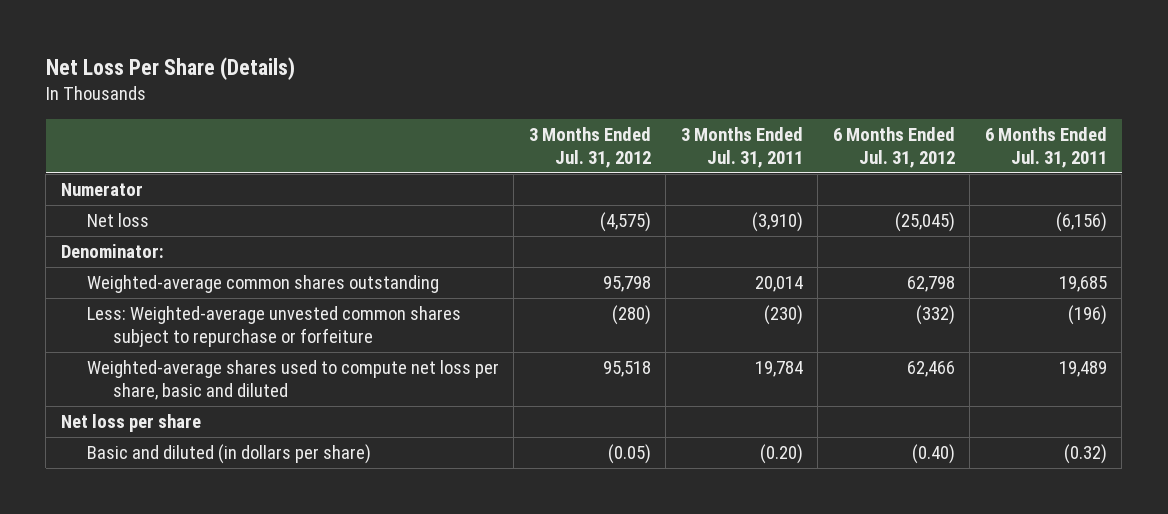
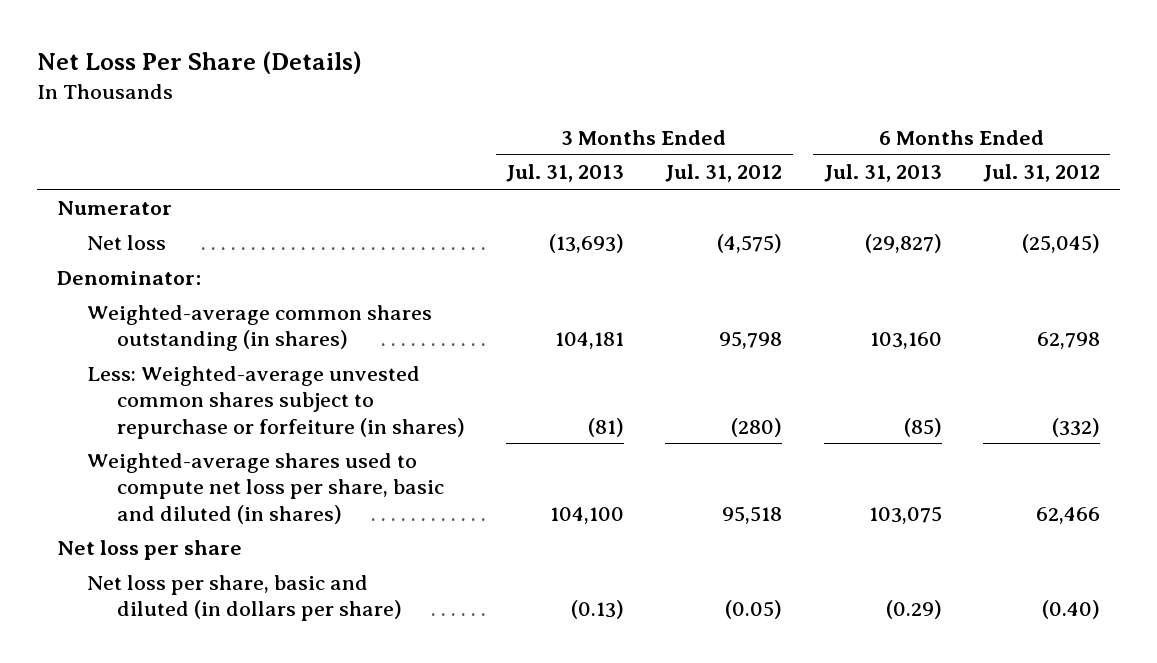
[680,126,803,168] 3 Months Ended Jul. 31, 2011 -> none
[984,126,1107,168] 6 Months Ended Jul. 31, 2011 -> none
none -> [506,164,625,183] Jul. 31, 2013
none -> [823,164,942,183] Jul. 31, 2013
[86,275,439,294] Weighted-average common shares outstanding -> [87,304,433,352] Weighted-average common shares outstanding (in shares)
[86,306,461,348] Less: Weighted-average unvested common shares subject to repurchase or forfeiture -> [87,365,466,439] Less: Weighted-average unvested common shares subject to repurchase or forfeiture (in shares)
[86,360,499,401] Weighted-average shares used to compute net loss per share, basic and diluted -> [87,452,445,524] Weighted-average shares used to compute net loss per share, basic and diluted (in shares)
[86,444,371,465] Basic and diluted (in dollars per share) -> [87,574,403,622] Net loss per share, basic and diluted (in dollars per share)

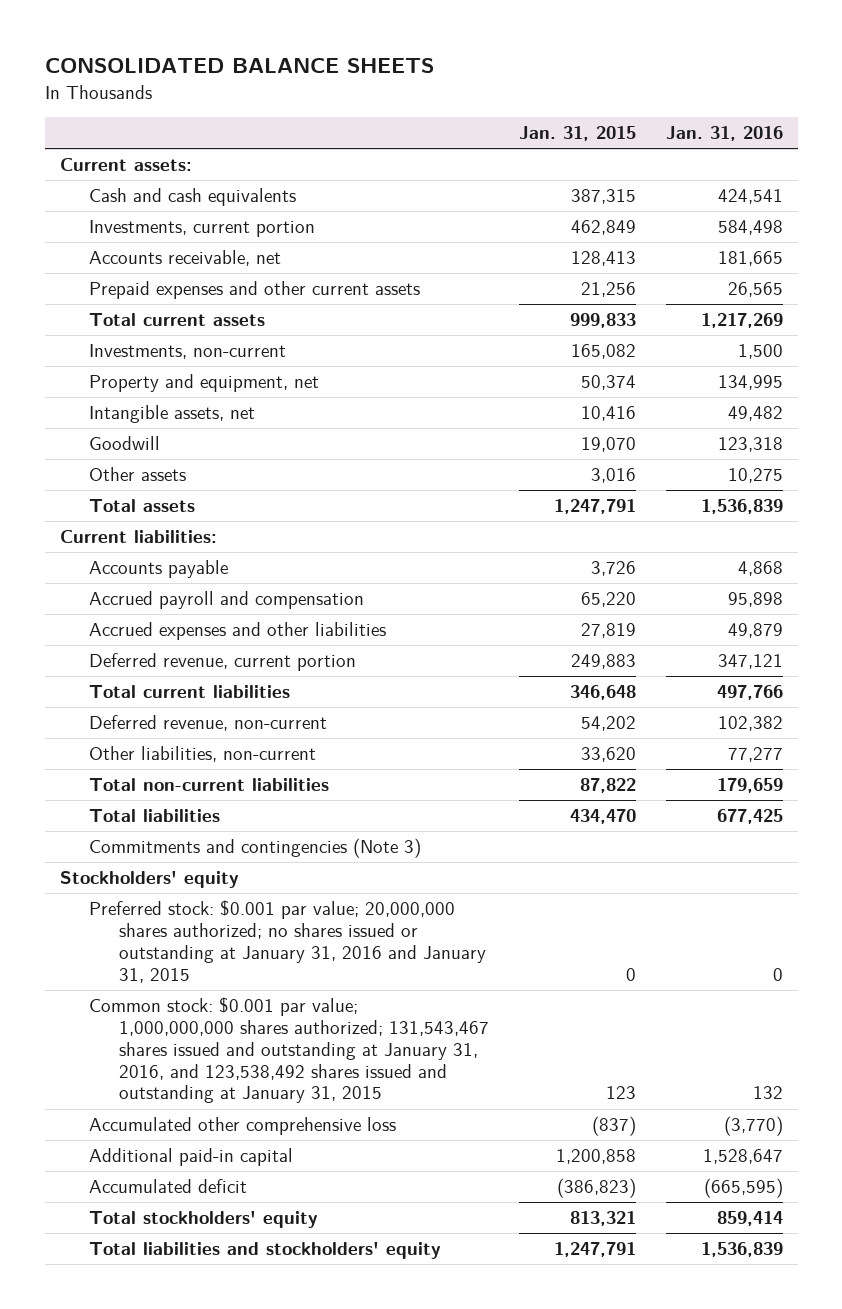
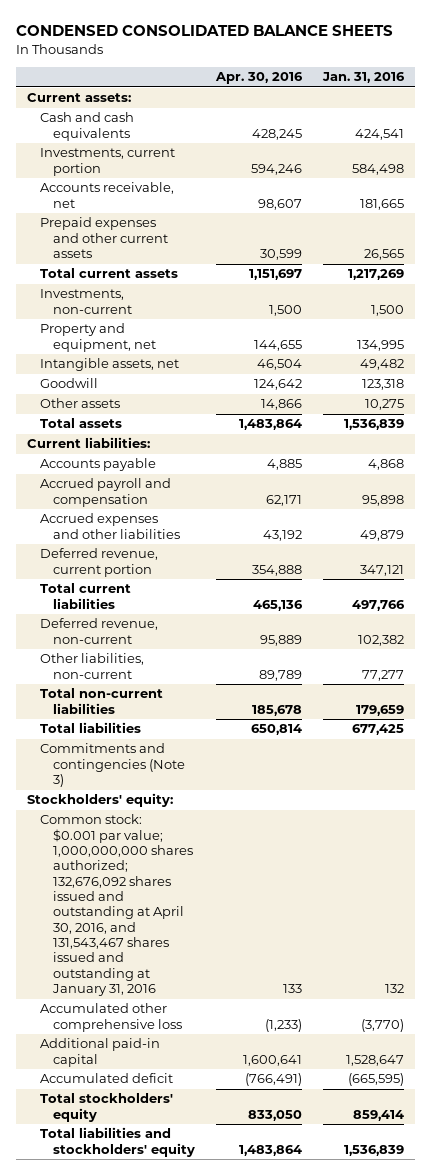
[44,58,434,74] CONSOLIDATED BALANCE SHEETS -> [16,25,394,37] CONDENSED CONSOLIDATED BALANCE SHEETS
[518,126,636,142] Jan. 31, 2015 -> none
none -> [214,72,303,85] Apr. 30, 2016
[89,900,486,983] Preferred stock: $0.001 par value; 20,000,000 shares authorized; no shares issued or outstanding at January 31, 2016 and January 31, 2015 -> none
[59,871,239,889] Stockholders' equity -> [26,793,173,808] Stockholders' equity:
[89,997,489,1104] Common stock: $0.001 par value; 1,000,000,000 shares authorized; 131,543,467 shares issued and outstanding at January 31, 2016, and 123,538,492 shares issued and outstanding at January 31, 2015 -> [39,814,193,997] Common stock: $0.001 par value; 1,000,000,000 shares authorized; 132,676,092 shares issued and outstanding at April 30, 2016, and 131,543,467 shares issued and outstanding at January 31, 2016

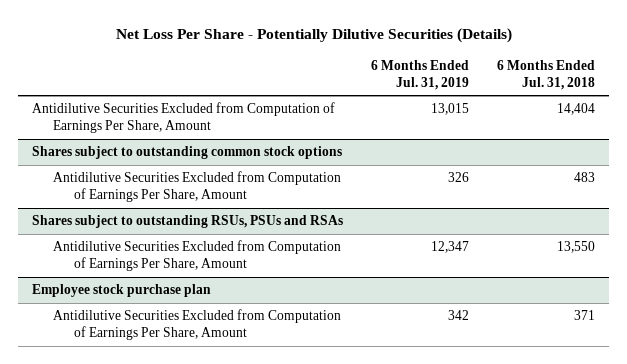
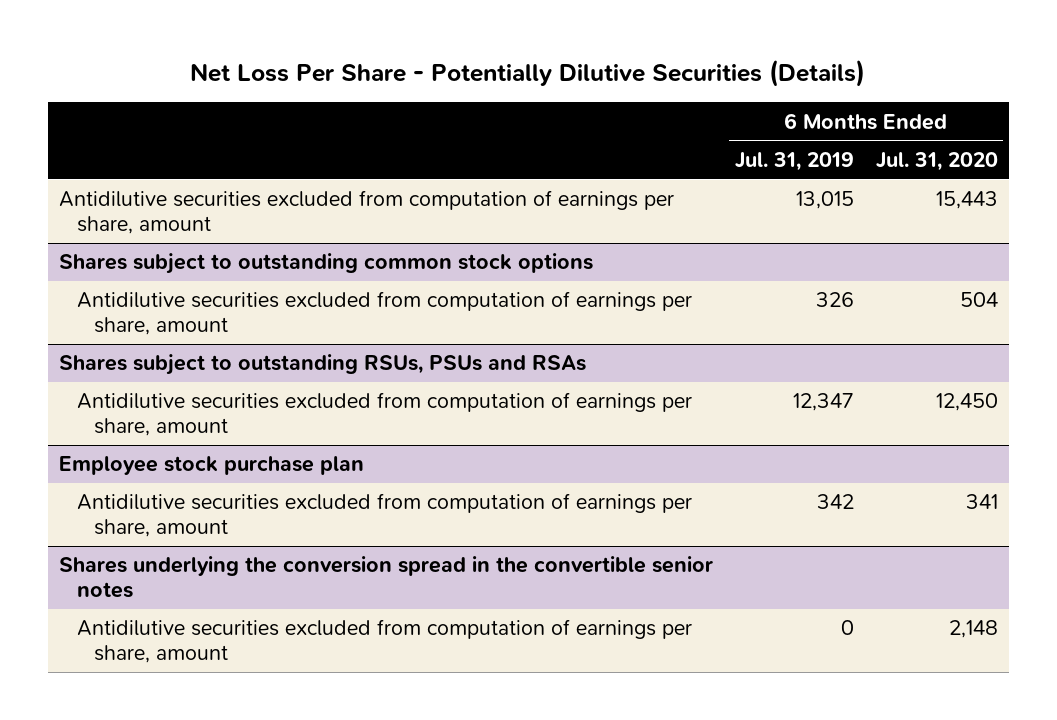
[496,59,595,90] 6 Months Ended Jul. 31, 2018 -> none
none -> [875,151,998,171] Jul. 31, 2020
[32,102,336,134] Antidilutive Securities Excluded from Computation of Earnings Per Share, Amount -> [58,190,674,234] Antidilutive securities excluded from computation of earnings per share, amount
[53,171,342,203] Antidilutive Securities Excluded from Computation of Earnings Per Share, Amount -> [76,291,692,335] Antidilutive securities excluded from computation of earnings per share, amount
[53,240,342,272] Antidilutive Securities Excluded from Computation of Earnings Per Share, Amount -> [76,392,692,436] Antidilutive securities excluded from computation of earnings per share, amount
[53,309,342,341] Antidilutive Securities Excluded from Computation of Earnings Per Share, Amount -> [76,493,692,537] Antidilutive securities excluded from computation of earnings per share, amount
none -> [58,556,713,598] Shares underlying the conversion spread in the convertible senior notes
none -> [76,619,692,663] Antidilutive securities excluded from computation of earnings per share, amount

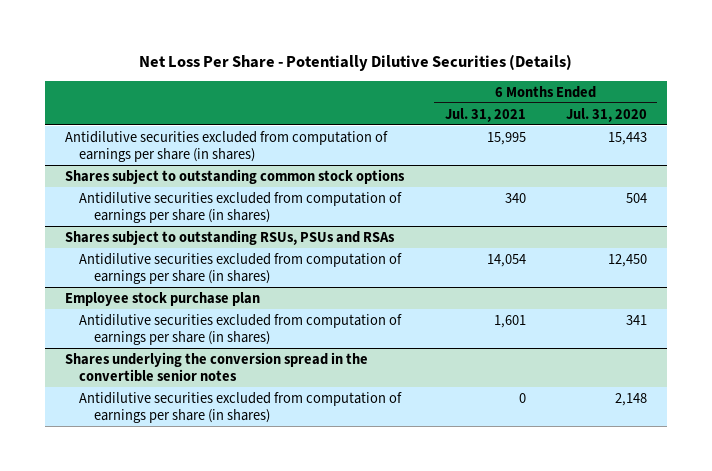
[734,151,854,171] Jul. 31, 2019 -> none
none -> [444,107,526,122] Jul. 31, 2021
[58,190,674,234] Antidilutive securities excluded from computation of earnings per share, amount -> [65,130,389,162] Antidilutive securities excluded from computation of earnings per share (in shares)
[76,291,692,335] Antidilutive securities excluded from computation of earnings per share, amount -> [79,191,403,223] Antidilutive securities excluded from computation of earnings per share (in shares)
[76,392,692,436] Antidilutive securities excluded from computation of earnings per share, amount -> [79,252,403,284] Antidilutive securities excluded from computation of earnings per share (in shares)
[76,493,692,537] Antidilutive securities excluded from computation of earnings per share, amount -> [79,313,403,345] Antidilutive securities excluded from computation of earnings per share (in shares)
[76,619,692,663] Antidilutive securities excluded from computation of earnings per share, amount -> [79,391,403,423] Antidilutive securities excluded from computation of earnings per share (in shares)

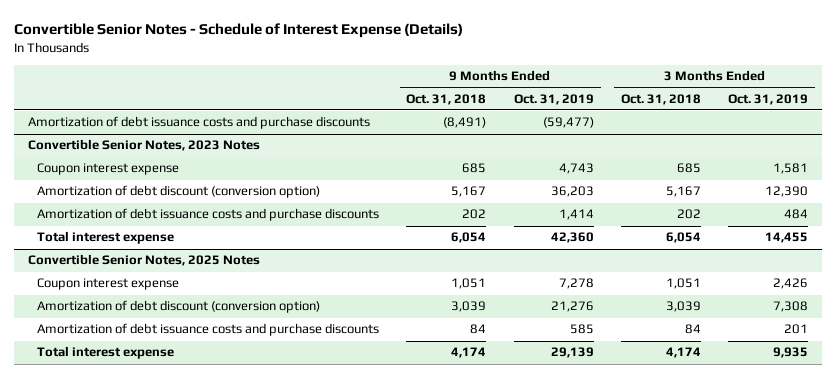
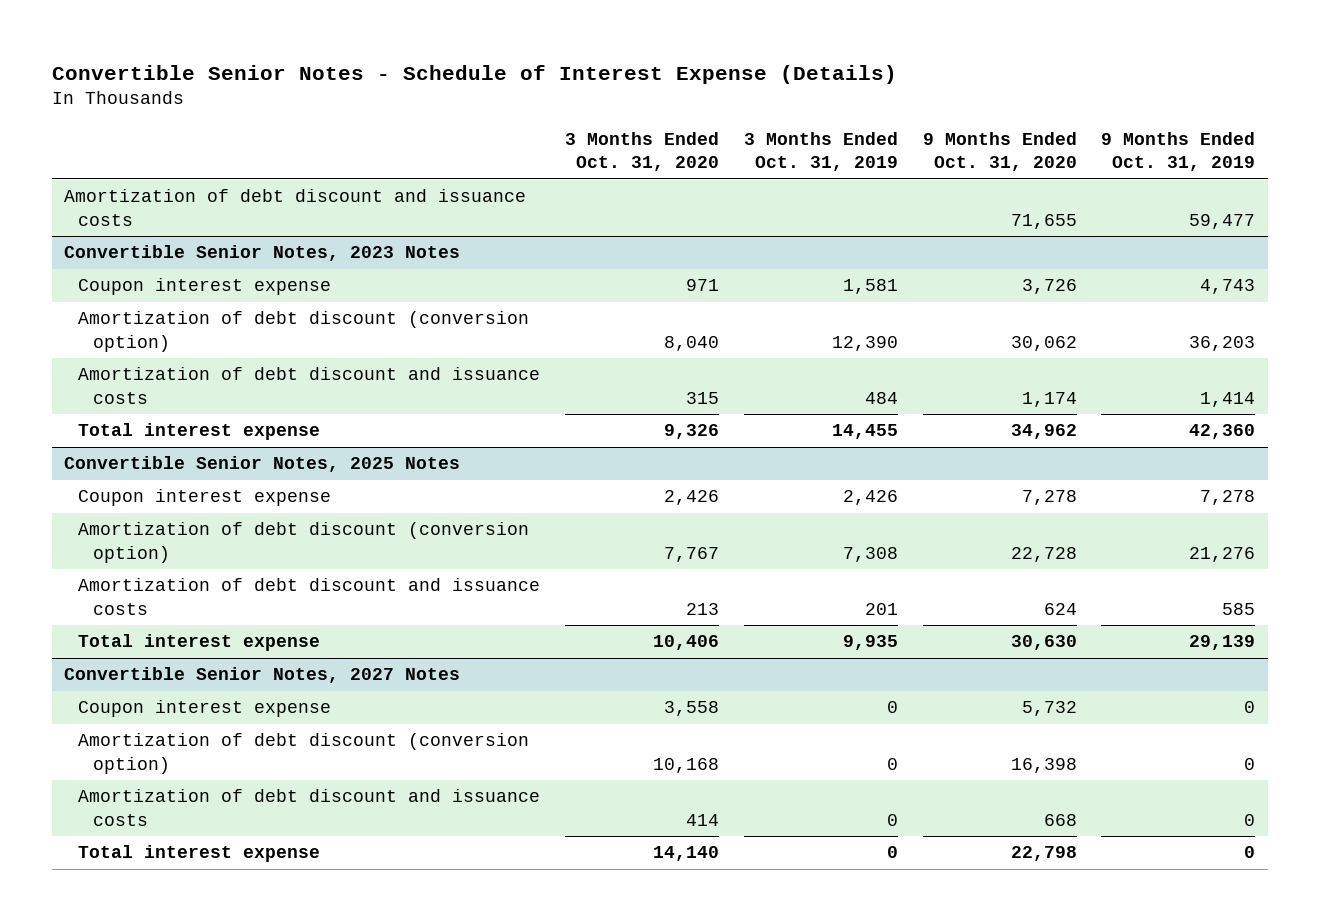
[406,93,487,105] Oct. 31, 2018 -> none
[621,93,702,105] Oct. 31, 2018 -> none
none -> [565,131,720,172] 3 Months Ended Oct. 31, 2020
none -> [922,131,1077,172] 9 Months Ended Oct. 31, 2020
[27,116,370,130] Amortization of debt issuance costs and purchase discounts -> [64,189,527,226] Amortization of debt discount and issuance costs
[542,117,594,129] (59,477) -> [1189,213,1256,229] 59,477
[37,208,380,222] Amortization of debt issuance costs and purchase discounts -> [78,367,541,404] Amortization of debt discount and issuance costs
[37,323,380,337] Amortization of debt issuance costs and purchase discounts -> [78,578,541,615] Amortization of debt discount and issuance costs
none -> [64,667,461,684] Convertible Senior Notes, 2027 Notes
none -> [78,700,332,718] Coupon interest expense
none -> [78,733,530,774] Amortization of debt discount (conversion option)
none -> [78,789,541,826] Amortization of debt discount and issuance costs
none -> [78,845,321,863] Total interest expense

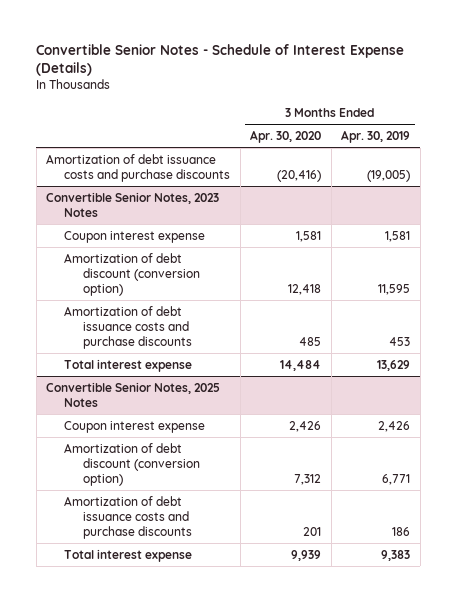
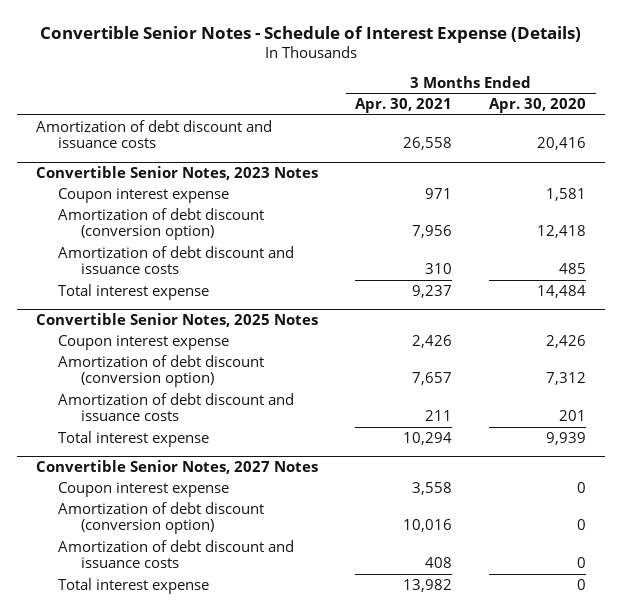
[341,129,411,143] Apr. 30, 2019 -> none
none -> [354,98,452,114] Apr. 30, 2021
[46,153,231,182] Amortization of debt issuance costs and purchase discounts -> [35,119,272,149] Amortization of debt discount and issuance costs
[277,169,322,182] (20,416) -> [537,137,587,151] 20,416
[64,305,192,349] Amortization of debt issuance costs and purchase discounts -> [58,245,295,275] Amortization of debt discount and issuance costs
[64,495,192,539] Amortization of debt issuance costs and purchase discounts -> [58,392,295,422] Amortization of debt discount and issuance costs
none -> [35,459,318,474] Convertible Senior Notes, 2027 Notes
none -> [58,481,230,497] Coupon interest expense
none -> [58,501,265,535] Amortization of debt discount (conversion option)
none -> [58,539,295,569] Amortization of debt discount and issuance costs
none -> [58,577,210,594] Total interest expense

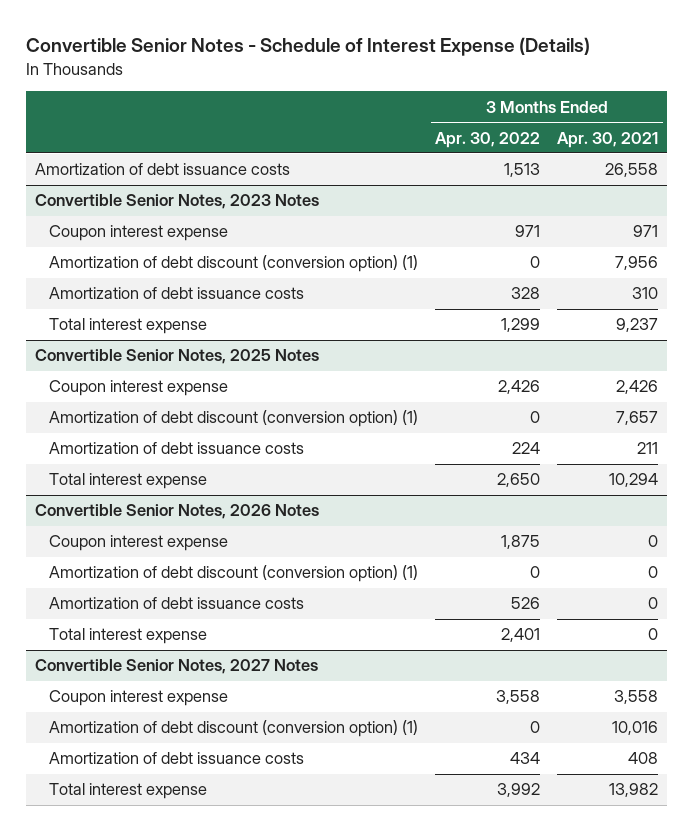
[489,98,587,114] Apr. 30, 2020 -> none
none -> [435,131,541,148] Apr. 30, 2022
[35,119,272,149] Amortization of debt discount and issuance costs -> [34,163,290,176] Amortization of debt issuance costs
[58,207,265,241] Amortization of debt discount (conversion option) -> [49,255,419,273] Amortization of debt discount (conversion option) (1)
[58,245,295,275] Amortization of debt discount and issuance costs -> [49,287,305,300] Amortization of debt issuance costs
[58,354,265,388] Amortization of debt discount (conversion option) -> [49,410,419,428] Amortization of debt discount (conversion option) (1)
[58,392,295,422] Amortization of debt discount and issuance costs -> [49,442,305,455] Amortization of debt issuance costs
none -> [34,504,319,520] Convertible Senior Notes, 2026 Notes
none -> [49,535,229,552] Coupon interest expense
none -> [49,565,419,583] Amortization of debt discount (conversion option) (1)
none -> [49,597,305,610] Amortization of debt issuance costs
none -> [49,628,208,645] Total interest expense
[58,501,265,535] Amortization of debt discount (conversion option) -> [49,720,419,738] Amortization of debt discount (conversion option) (1)
[58,539,295,569] Amortization of debt discount and issuance costs -> [49,752,305,765] Amortization of debt issuance costs

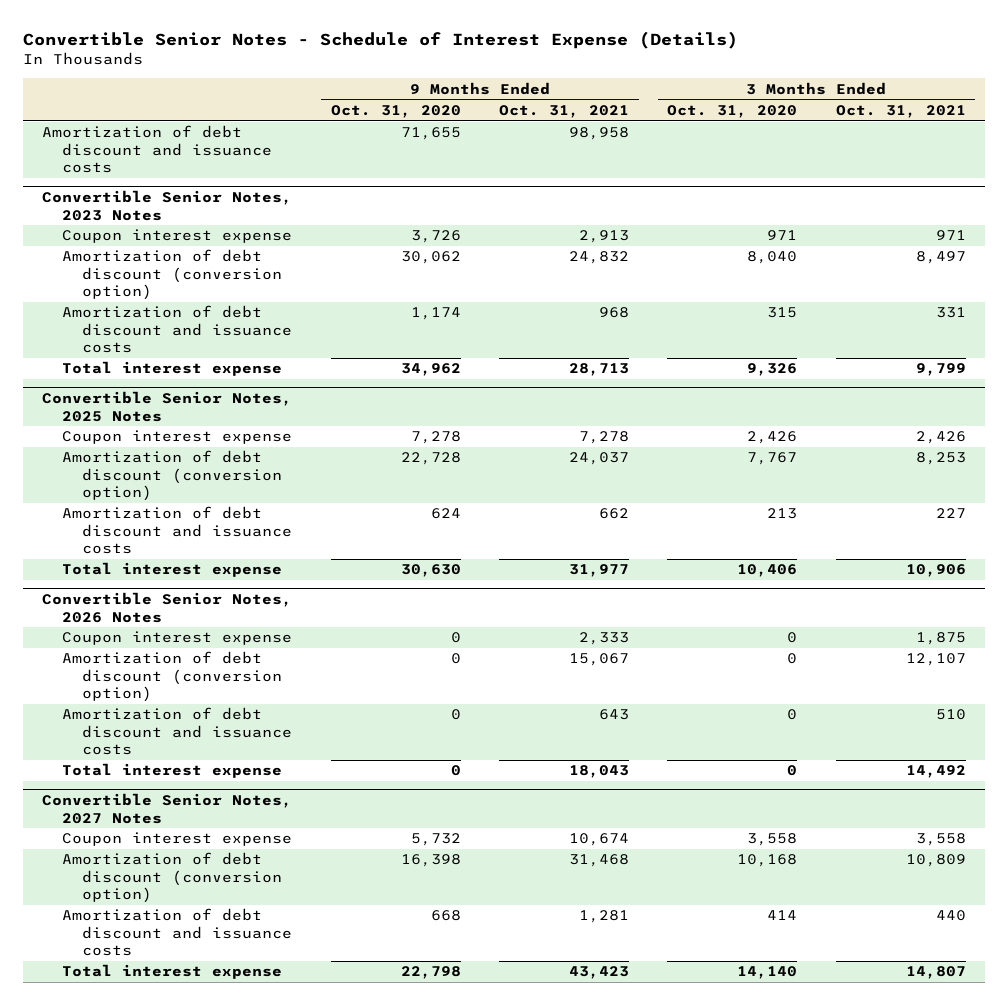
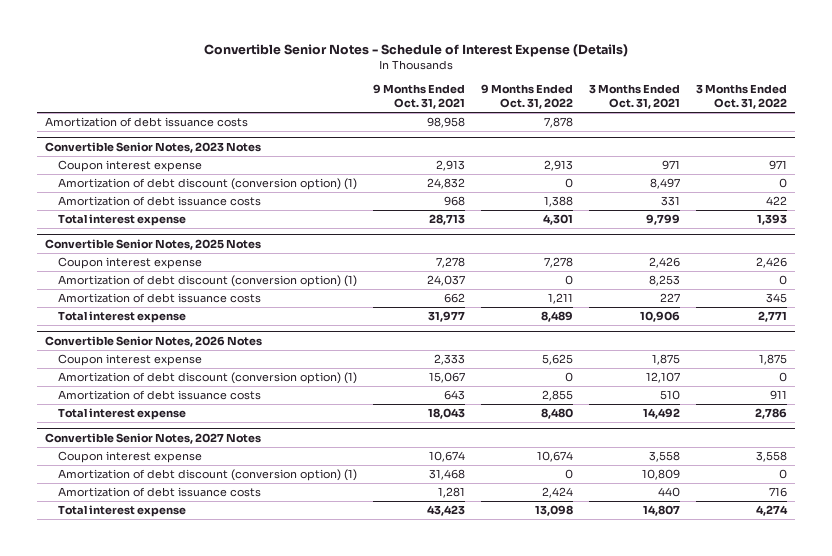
[330,104,461,118] Oct. 31, 2020 -> none
[667,104,798,118] Oct. 31, 2020 -> none
none -> [480,84,573,110] 9 Months Ended Oct. 31, 2022
none -> [695,84,787,110] 3 Months Ended Oct. 31, 2022
[42,125,273,174] Amortization of debt discount and issuance costs -> [44,117,248,128] Amortization of debt issuance costs
[62,249,282,301] Amortization of debt discount (conversion option) -> [57,178,357,191] Amortization of debt discount (conversion option) (1)
[62,305,292,354] Amortization of debt discount and issuance costs -> [57,196,261,207] Amortization of debt issuance costs
[62,450,282,502] Amortization of debt discount (conversion option) -> [57,275,357,288] Amortization of debt discount (conversion option) (1)
[62,506,292,555] Amortization of debt discount and issuance costs -> [57,293,261,304] Amortization of debt issuance costs
[62,651,282,703] Amortization of debt discount (conversion option) -> [57,372,357,385] Amortization of debt discount (conversion option) (1)
[62,707,292,756] Amortization of debt discount and issuance costs -> [57,390,261,401] Amortization of debt issuance costs
[62,852,282,904] Amortization of debt discount (conversion option) -> [57,469,357,482] Amortization of debt discount (conversion option) (1)
[62,908,292,957] Amortization of debt discount and issuance costs -> [57,487,261,498] Amortization of debt issuance costs

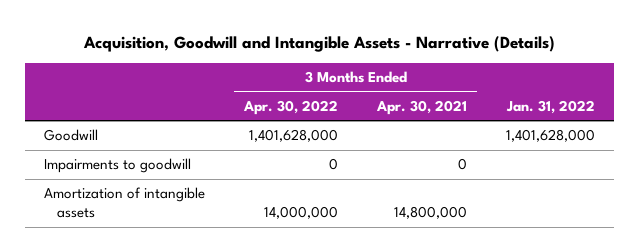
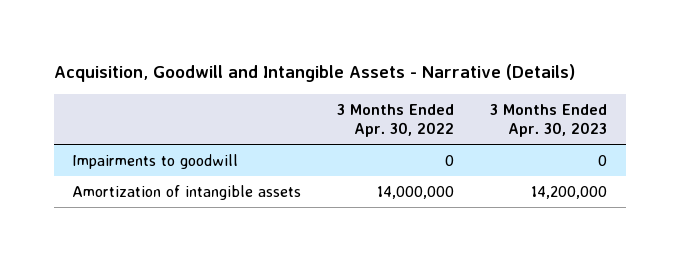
[376,99,468,115] Apr. 30, 2021 -> none
[505,99,595,114] Jan. 31, 2022 -> none
none -> [490,104,608,138] 3 Months Ended Apr. 30, 2023
[44,129,99,142] Goodwill -> none

